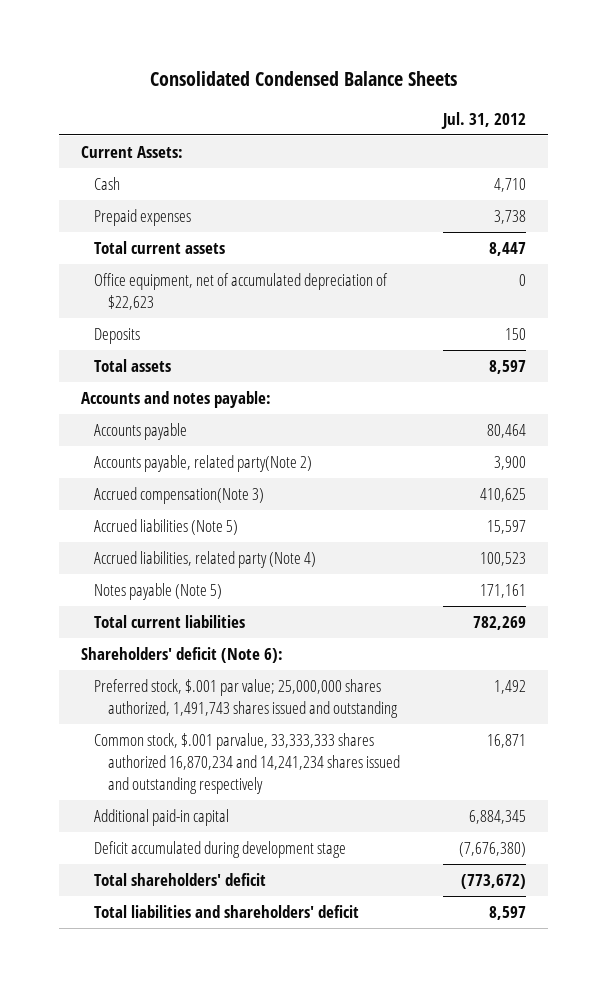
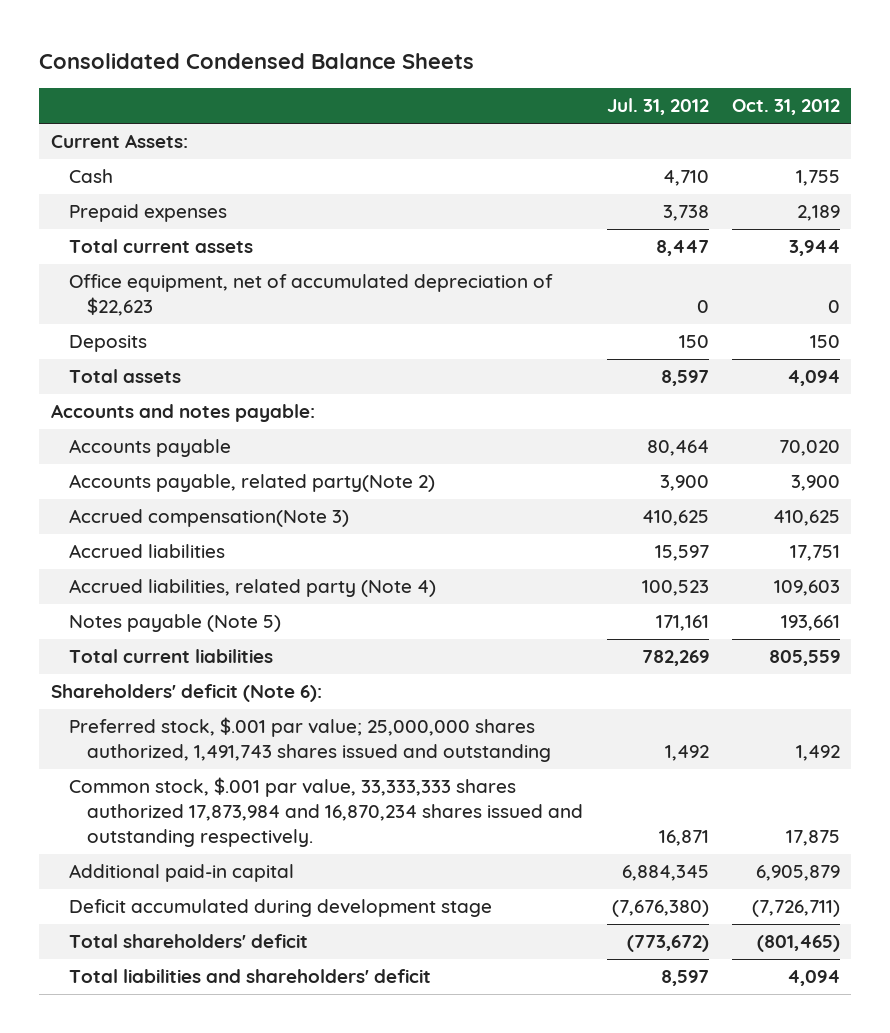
none -> [731,99,840,116] Oct. 31, 2012
[94,518,239,535] Accrued liabilities (Note 5) -> [69,544,226,559] Accrued liabilities
[94,732,400,794] Common stock, $.001 parvalue, 33,333,333 shares authorized 16,870,234 and 14,241,234 shares issued and outstanding respectively -> [69,777,584,848] Common stock, $.001 par value, 33,333,333 shares authorized 17,873,984 and 16,870,234 shares issued and outstanding respectively.

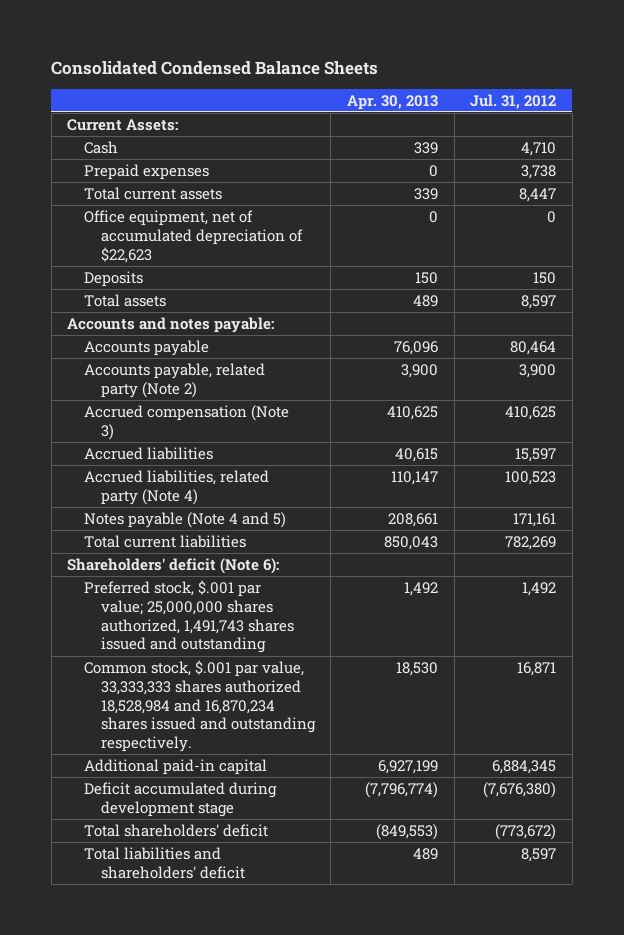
[731,99,840,116] Oct. 31, 2012 -> none
none -> [346,94,438,110] Apr. 30, 2013
[69,474,436,493] Accounts payable, related party(Note 2) -> [84,362,266,398] Accounts payable, related party (Note 2)
[69,509,350,528] Accrued compensation(Note 3) -> [84,404,290,440] Accrued compensation (Note 3)
[69,614,282,633] Notes payable (Note 5) -> [84,511,287,528] Notes payable (Note 4 and 5)
[69,777,584,848] Common stock, $.001 par value, 33,333,333 shares authorized 17,873,984 and 16,870,234 shares issued and outstanding respectively. -> [84,659,316,753] Common stock, $.001 par value, 33,333,333 shares authorized 18,528,984 and 16,870,234 shares issued and outstanding respectively.

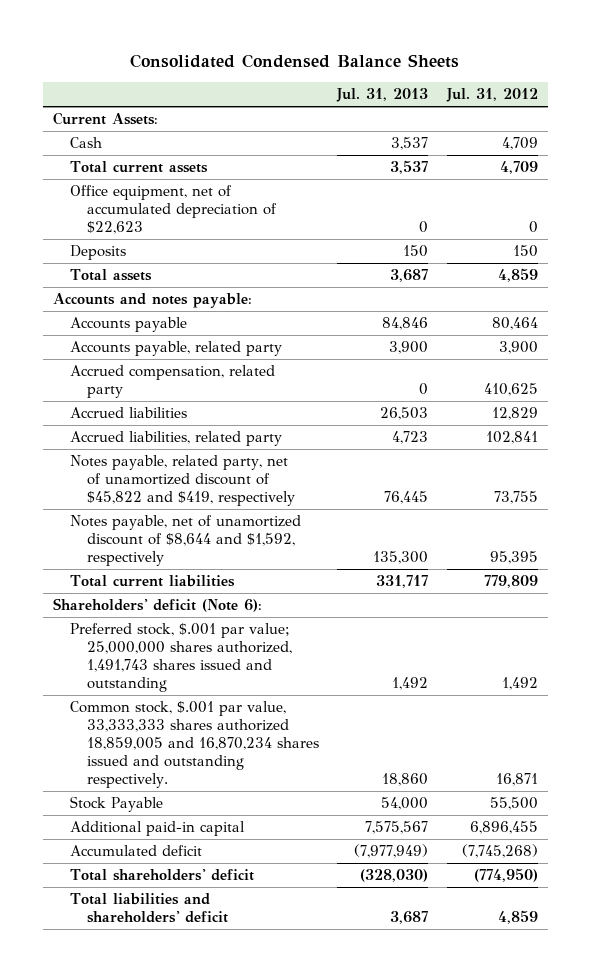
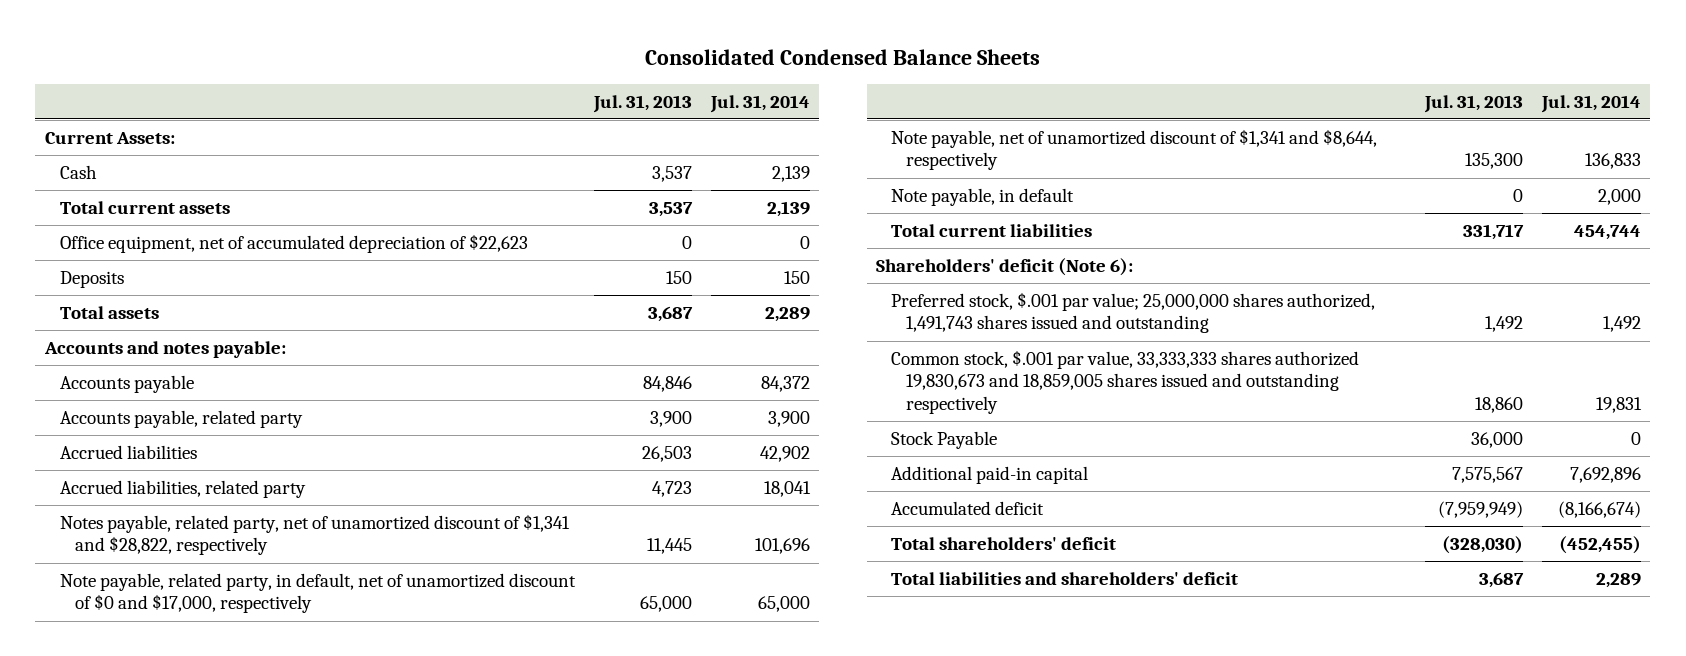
[446,88,539,103] Jul. 31, 2012 -> none
none -> [709,94,810,113] Jul. 31, 2014
[69,365,275,399] Accrued compensation, related party -> none
[69,455,295,507] Notes payable, related party, net of unamortized discount of $45,822 and $419, respectively -> [59,514,570,556] Notes payable, related party, net of unamortized discount of $1,341 and $28,822, respectively
[384,491,429,505] 76,445 -> [646,538,692,555] 11,445
none -> [59,573,576,614] Note payable, related party, in default, net of unamortized discount of $0 and $17,000, respectively
[69,515,301,567] Notes payable, net of unamortized discount of $8,644 and $1,592, respectively -> [890,129,1377,171] Note payable, net of unamortized discount of $1,341 and $8,644, respectively
none -> [890,188,1074,207] Note payable, in default
[69,701,319,789] Common stock, $.001 par value, 33,333,333 shares authorized 18,859,005 and 16,870,234 shares issued and outstanding respectively. -> [890,350,1359,414] Common stock, $.001 par value, 33,333,333 shares authorized 19,830,673 and 18,859,005 shares issued and outstanding respectively
[381,797,429,811] 54,000 -> [1470,432,1523,449] 36,000
[354,844,429,859] (7,977,949) -> [1437,501,1523,519] (7,959,949)

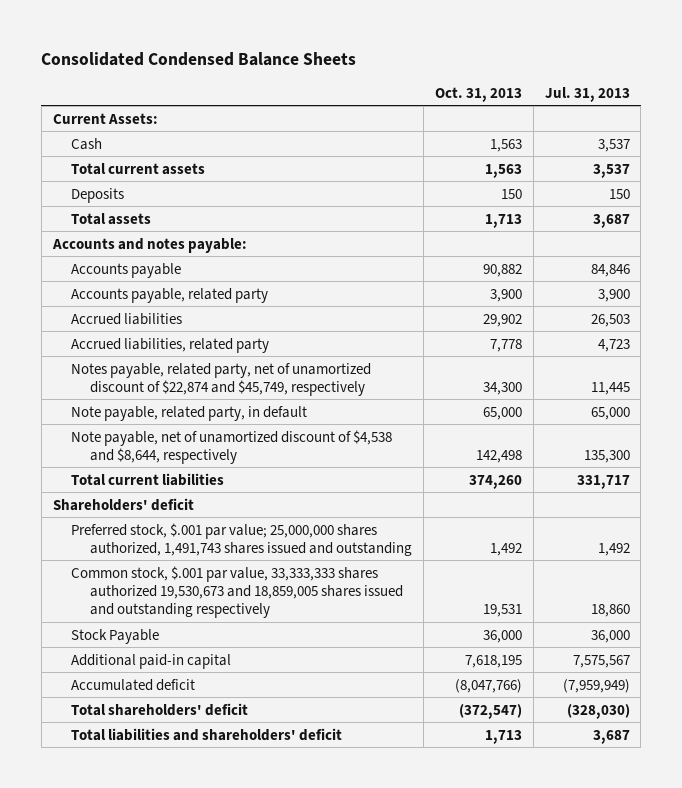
[709,94,810,113] Jul. 31, 2014 -> none
none -> [434,86,522,102] Oct. 31, 2013
[59,234,528,254] Office equipment, net of accumulated depreciation of $22,623 -> none
[890,188,1074,207] Note payable, in default -> none
[59,514,570,556] Notes payable, related party, net of unamortized discount of $1,341 and $28,822, respectively -> [71,362,372,396] Notes payable, related party, net of unamortized discount of $22,874 and $45,749, respectively
[59,573,576,614] Note payable, related party, in default, net of unamortized discount of $0 and $17,000, respectively -> [71,405,308,421] Note payable, related party, in default
[890,129,1377,171] Note payable, net of unamortized discount of $1,341 and $8,644, respectively -> [71,429,393,464] Note payable, net of unamortized discount of $4,538 and $8,644, respectively
[876,258,1134,277] Shareholders' deficit (Note 6): -> [52,497,194,511] Shareholders' deficit
[890,350,1359,414] Common stock, $.001 par value, 33,333,333 shares authorized 19,830,673 and 18,859,005 shares issued and outstanding respectively -> [71,565,404,618] Common stock, $.001 par value, 33,333,333 shares authorized 19,530,673 and 18,859,005 shares issued and outstanding respectively

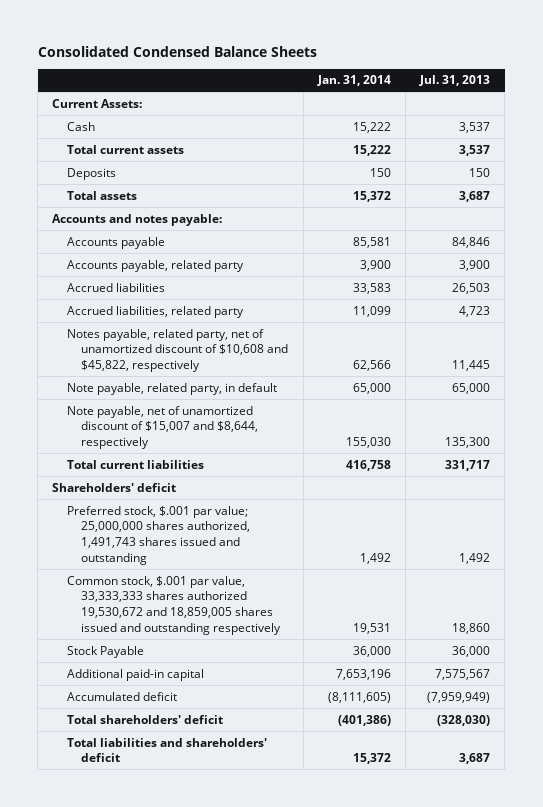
[434,86,522,102] Oct. 31, 2013 -> none
none -> [316,75,391,87] Jan. 31, 2014
[71,362,372,396] Notes payable, related party, net of unamortized discount of $22,874 and $45,749, respectively -> [66,328,289,372] Notes payable, related party, net of unamortized discount of $10,608 and $45,822, respectively
[71,429,393,464] Note payable, net of unamortized discount of $4,538 and $8,644, respectively -> [66,405,259,449] Note payable, net of unamortized discount of $15,007 and $8,644, respectively
[71,565,404,618] Common stock, $.001 par value, 33,333,333 shares authorized 19,530,673 and 18,859,005 shares issued and outstanding respectively -> [66,575,282,635] Common stock, $.001 par value, 33,333,333 shares authorized 19,530,672 and 18,859,005 shares issued and outstanding respectively

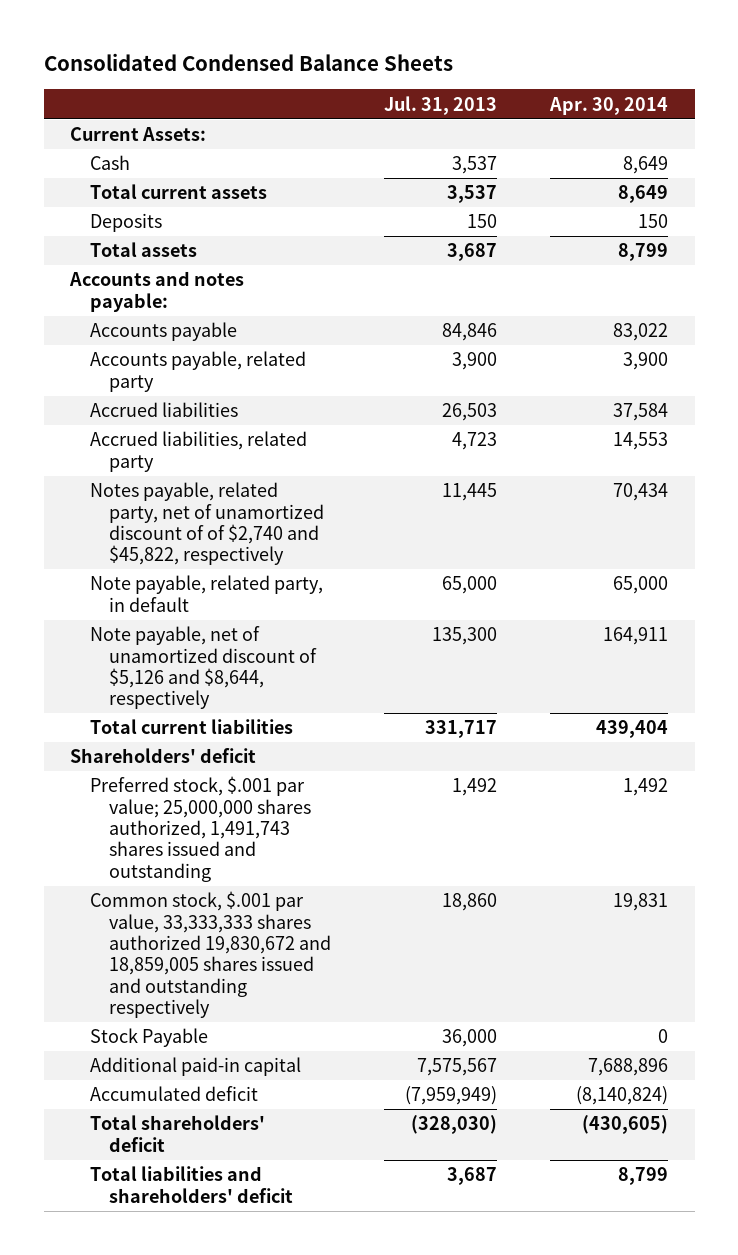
[316,75,391,87] Jan. 31, 2014 -> none
none -> [549,96,669,115] Apr. 30, 2014
[66,328,289,372] Notes payable, related party, net of unamortized discount of $10,608 and $45,822, respectively -> [89,482,324,566] Notes payable, related party, net of unamortized discount of of $2,740 and $45,822, respectively
[66,405,259,449] Note payable, net of unamortized discount of $15,007 and $8,644, respectively -> [89,626,317,710] Note payable, net of unamortized discount of $5,126 and $8,644, respectively
[66,575,282,635] Common stock, $.001 par value, 33,333,333 shares authorized 19,530,672 and 18,859,005 shares issued and outstanding respectively -> [89,891,331,1018] Common stock, $.001 par value, 33,333,333 shares authorized 19,830,672 and 18,859,005 shares issued and outstanding respectively

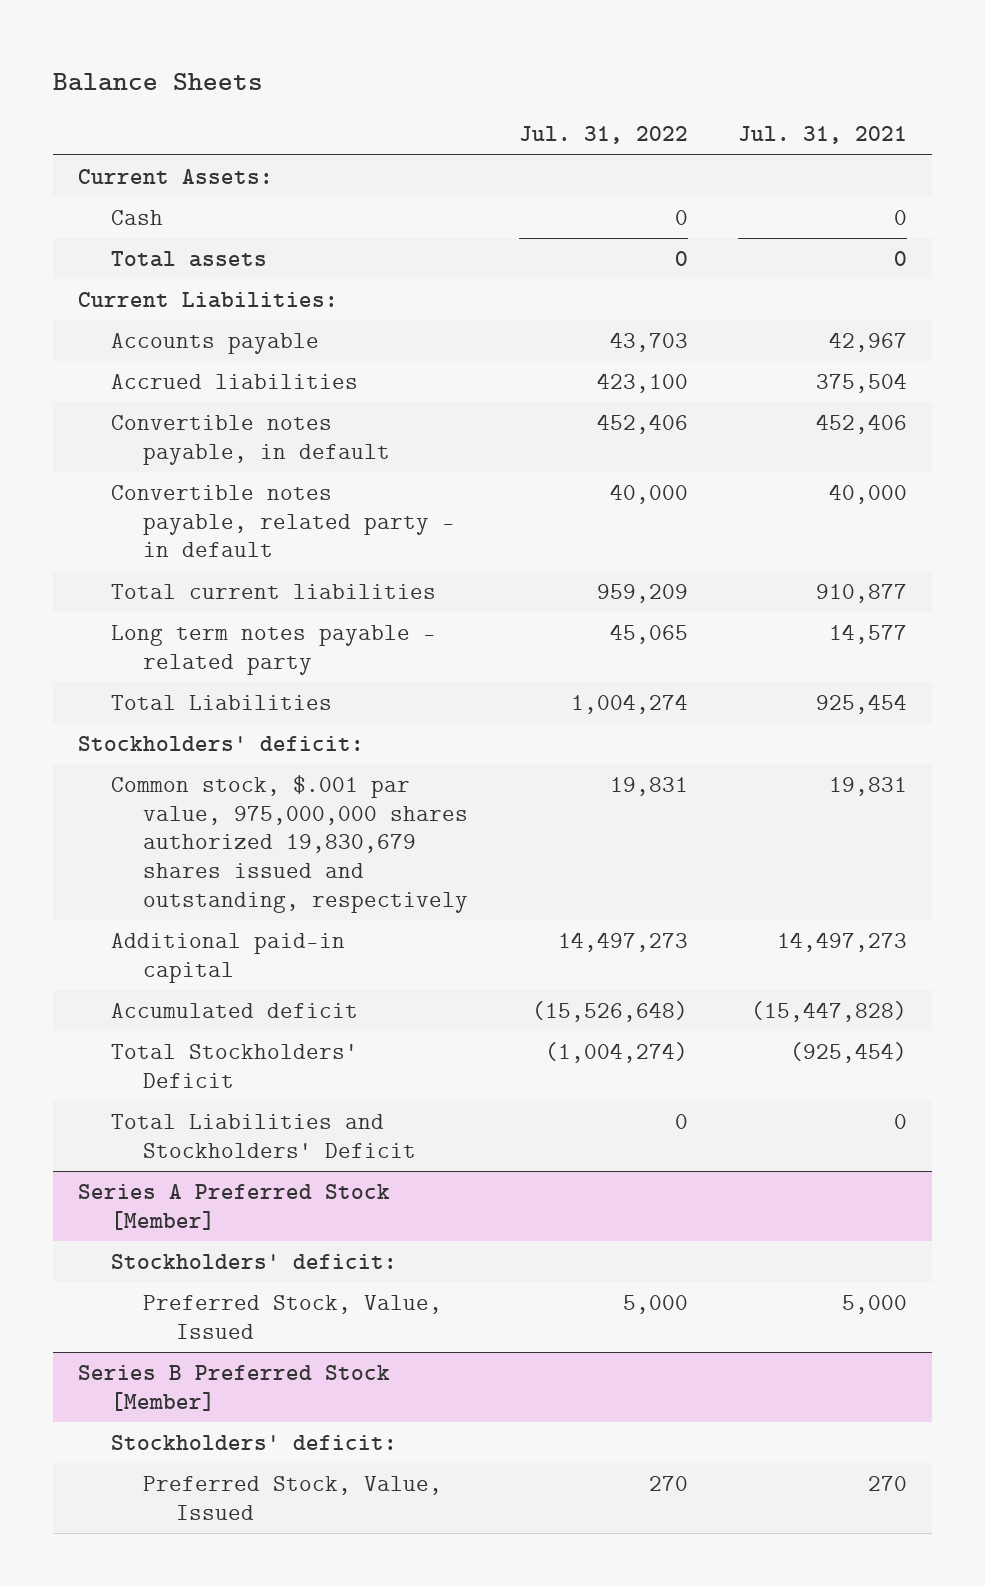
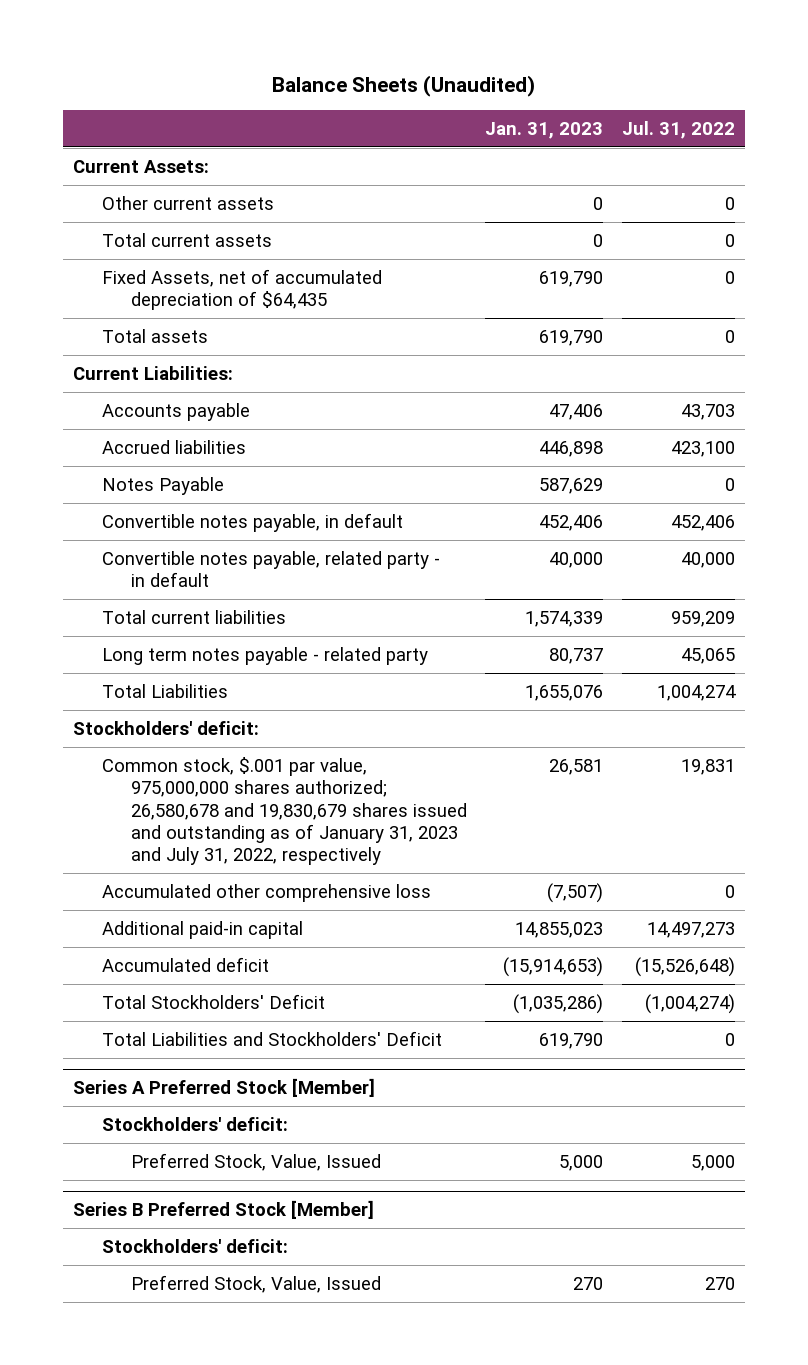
[52,72,263,91] Balance Sheets -> [271,74,535,97] Balance Sheets (Unaudited)
[737,126,907,145] Jul. 31, 2021 -> none
none -> [485,121,604,139] Jan. 31, 2023
[110,209,163,225] Cash -> none
none -> [101,195,274,210] Other current assets
none -> [101,232,272,247] Total current assets
none -> [101,268,382,311] Fixed Assets, net of accumulated depreciation of $64,435
none -> [101,476,224,495] Notes Payable
[110,774,469,913] Common stock, $.001 par value, 975,000,000 shares authorized 19,830,679 shares issued and outstanding, respectively -> [101,756,467,866] Common stock, $.001 par value, 975,000,000 shares authorized; 26,580,678 and 19,830,679 shares issued and outstanding as of January 31, 2023 and July 31, 2022, respectively
none -> [101,883,431,902] Accumulated other comprehensive loss

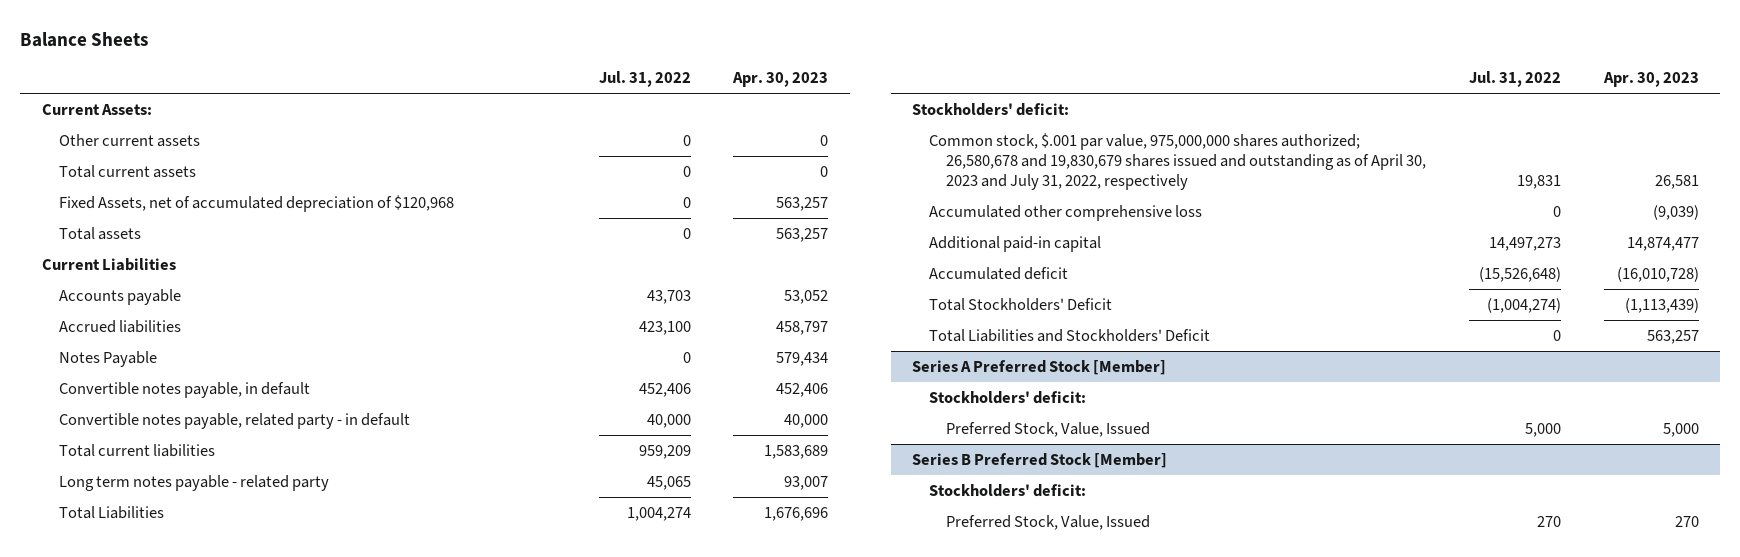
[271,74,535,97] Balance Sheets (Unaudited) -> [20,31,149,47] Balance Sheets
[485,121,604,139] Jan. 31, 2023 -> none
none -> [732,72,829,88] Apr. 30, 2023
[101,268,382,311] Fixed Assets, net of accumulated depreciation of $64,435 -> [58,194,454,212] Fixed Assets, net of accumulated depreciation of $120,968
[72,365,233,380] Current Liabilities: -> [41,257,176,271] Current Liabilities
[101,756,467,866] Common stock, $.001 par value, 975,000,000 shares authorized; 26,580,678 and 19,830,679 shares issued and outstanding as of January 31, 2023 and July 31, 2022, respectively -> [929,132,1427,191] Common stock, $.001 par value, 975,000,000 shares authorized; 26,580,678 and 19,830,679 shares issued and outstanding as of April 30, 2023 and July 31, 2022, respectively

